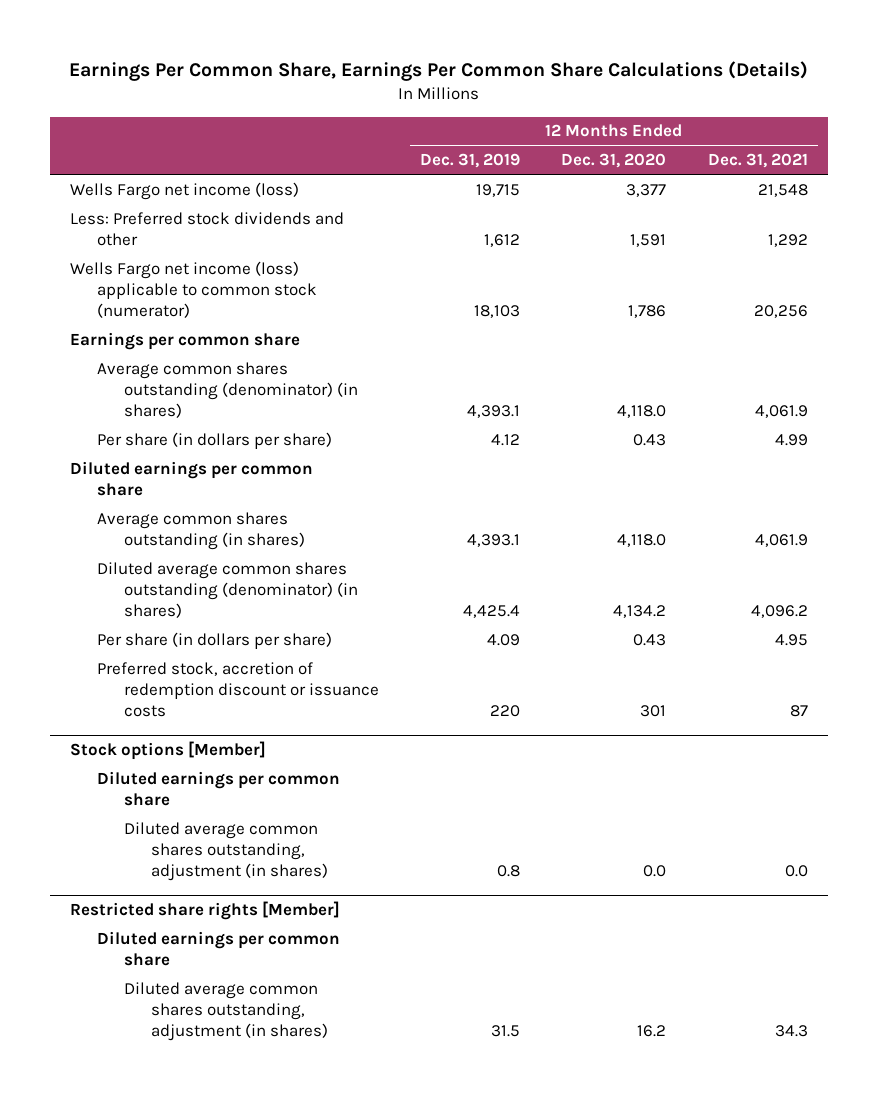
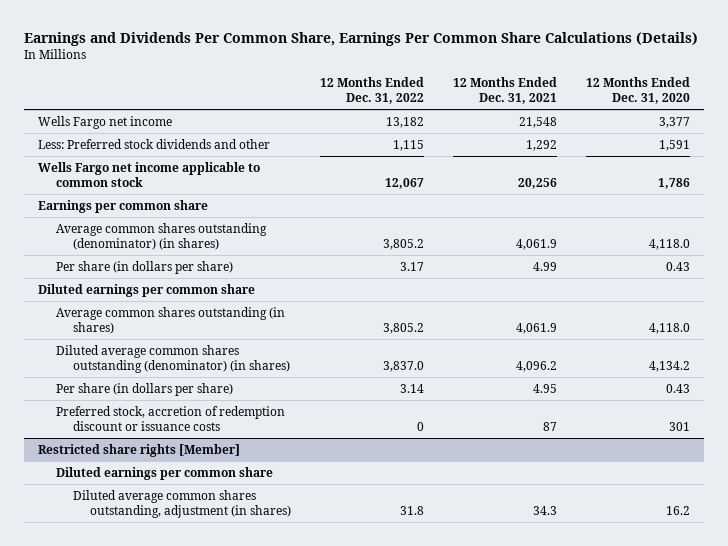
[68,61,808,82] Earnings Per Common Share, Earnings Per Common Share Calculations (Details) -> [23,31,698,46] Earnings and Dividends Per Common Share, Earnings Per Common Share Calculations (Details)
[420,153,521,169] Dec. 31, 2019 -> none
none -> [319,76,424,105] 12 Months Ended Dec. 31, 2022
[70,181,300,200] Wells Fargo net income (loss) -> [38,115,173,129] Wells Fargo net income
[70,260,318,319] Wells Fargo net income (loss) applicable to common stock (numerator) -> [38,161,261,188] Wells Fargo net income applicable to common stock
[70,741,267,761] Stock options [Member] -> none
[97,770,341,806] Diluted earnings per common share -> none
[124,821,328,882] Diluted average common shares outstanding, adjustment (in shares) -> none

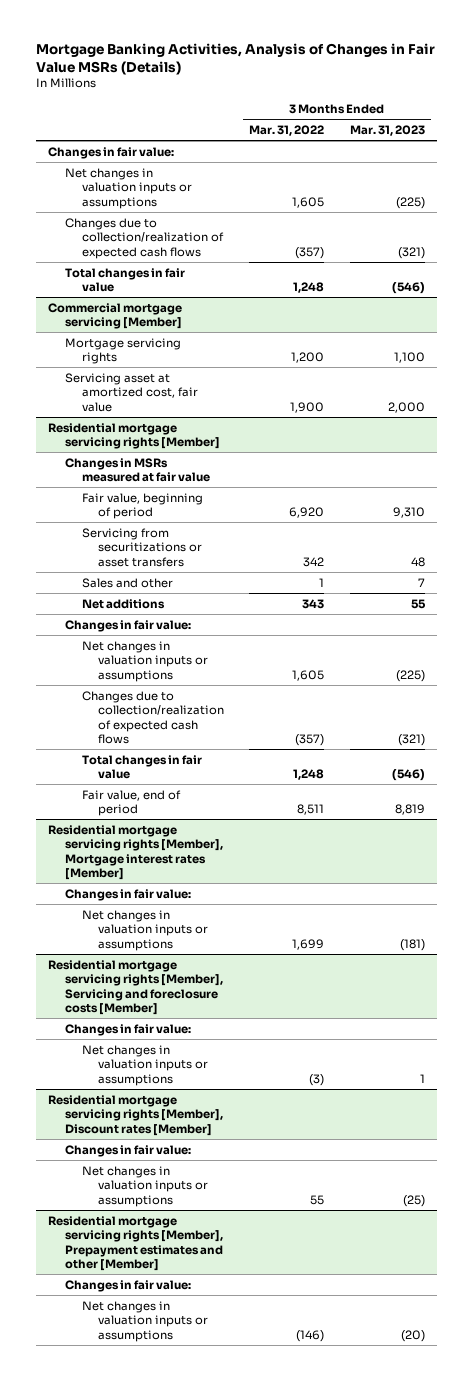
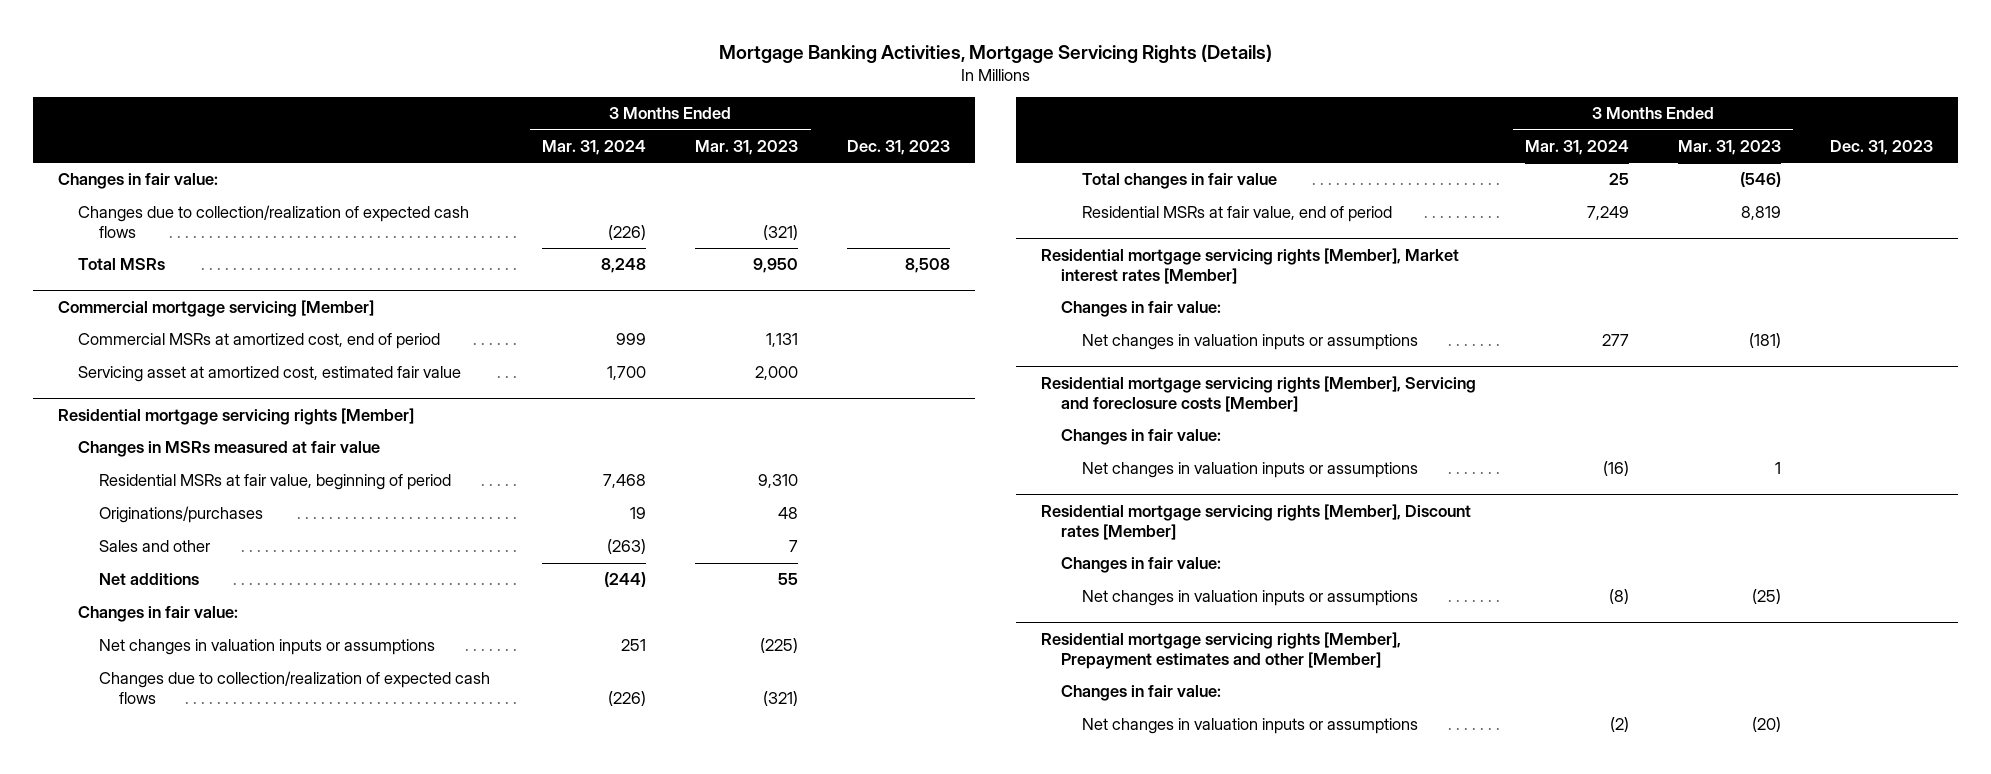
[35,42,435,75] Mortgage Banking Activities, Analysis of Changes in Fair Value MSRs (Details) -> [718,43,1272,63] Mortgage Banking Activities, Mortgage Servicing Rights (Details)
[249,125,325,137] Mar. 31, 2022 -> none
none -> [542,139,647,155] Mar. 31, 2024
none -> [847,139,951,155] Dec. 31, 2023
[65,167,192,209] Net changes in valuation inputs or assumptions -> none
[65,267,186,293] Total changes in fair value -> none
none -> [78,258,166,271] Total MSRs
[65,337,182,365] Mortgage servicing rights -> none
none -> [78,333,441,350] Commercial MSRs at amortized cost, end of period
[65,372,198,412] Servicing asset at amortized cost, fair value -> [78,366,462,383] Servicing asset at amortized cost, estimated fair value
[81,527,203,567] Servicing from securitizations or asset transfers -> none
[81,492,203,520] Fair value, beginning of period -> [98,474,451,491] Residential MSRs at fair value, beginning of period
none -> [98,506,263,524] Originations/purchases
[81,789,181,817] Fair value, end of period -> [1081,206,1392,223] Residential MSRs at fair value, end of period
[48,824,224,881] Residential mortgage servicing rights [Member], Mortgage interest rates [Member] -> [1040,248,1459,284] Residential mortgage servicing rights [Member], Market interest rates [Member]

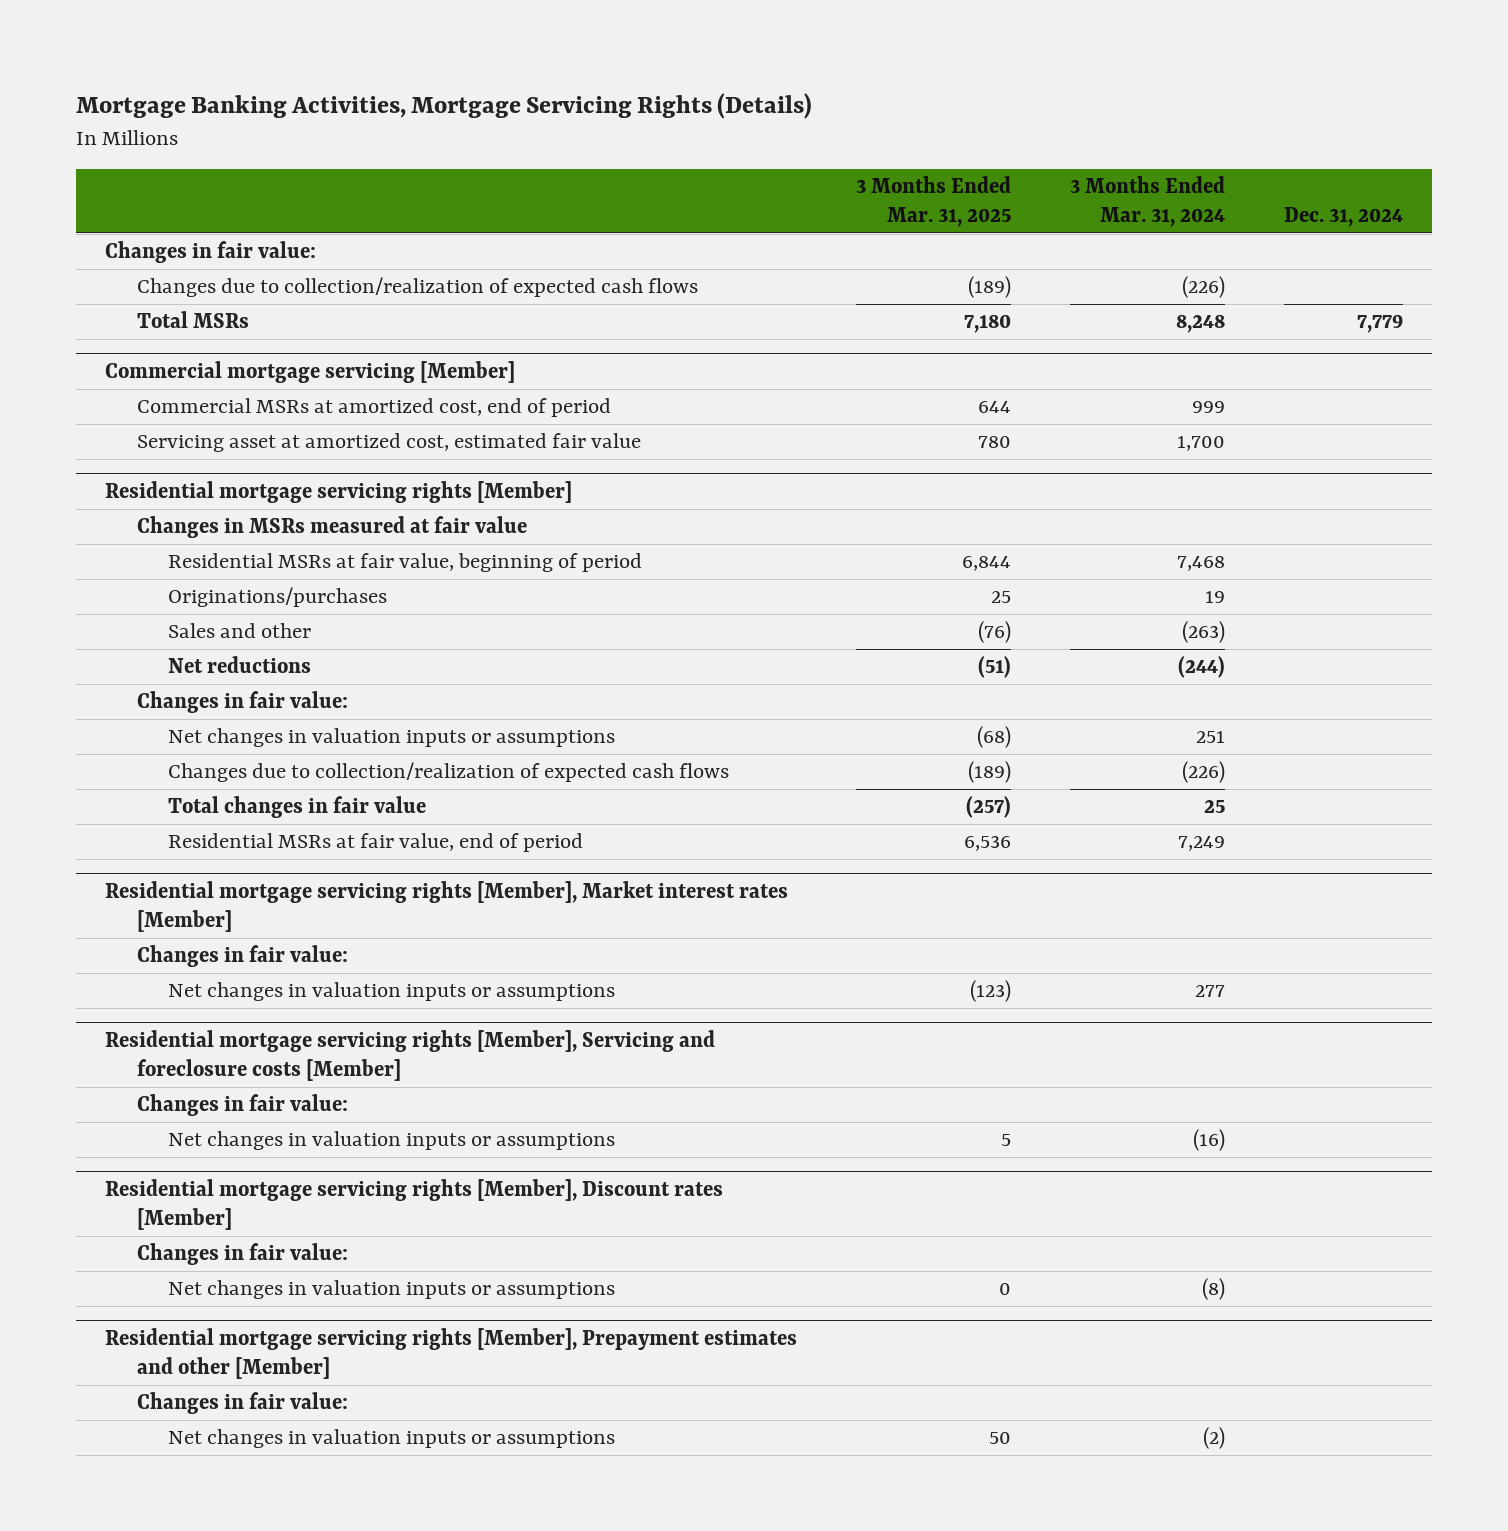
[695,139,799,155] Mar. 31, 2023 -> none
[847,139,951,155] Dec. 31, 2023 -> none
none -> [856,176,1012,228] 3 Months Ended Mar. 31, 2025
none -> [1283,207,1403,228] Dec. 31, 2024
[98,573,199,586] Net additions -> [168,656,312,674] Net reductions

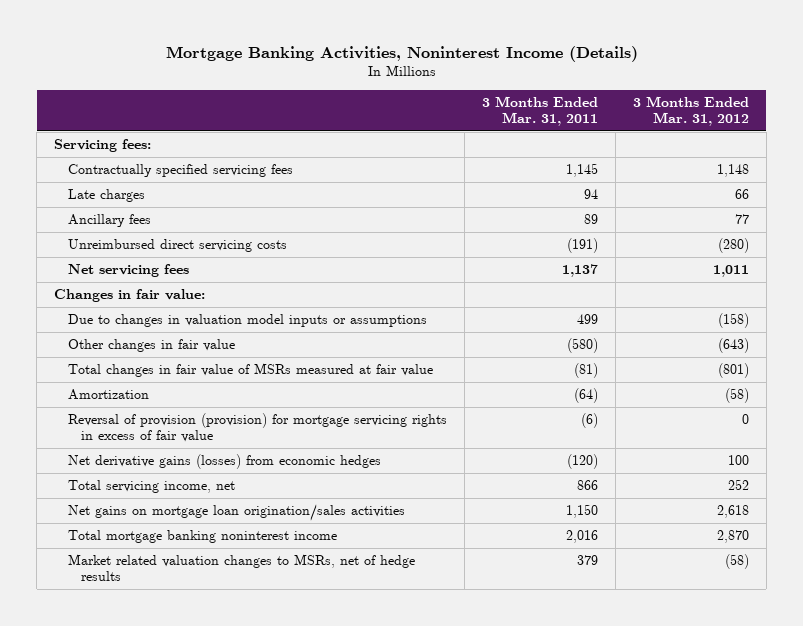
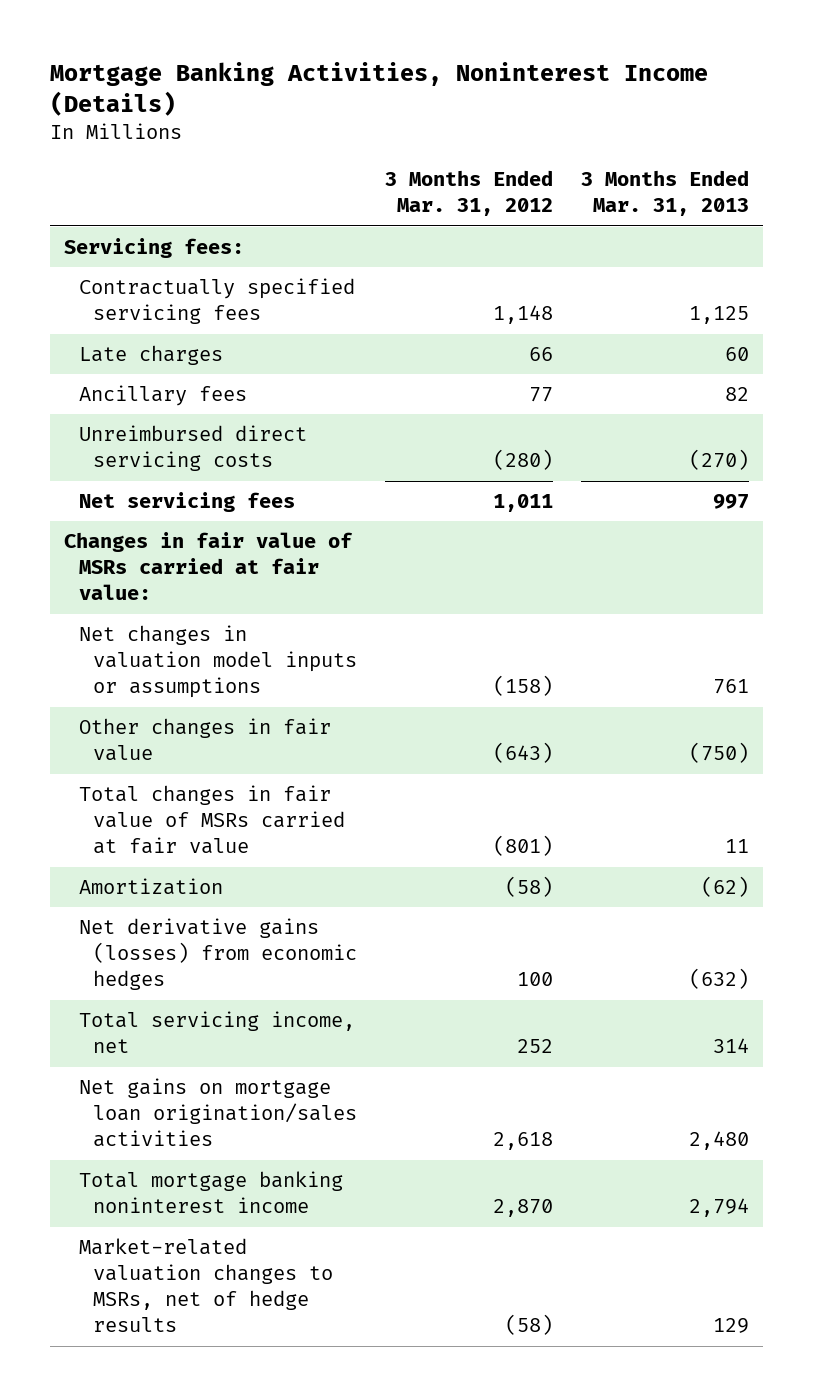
[481,95,598,126] 3 Months Ended Mar. 31, 2011 -> none
none -> [581,170,750,217] 3 Months Ended Mar. 31, 2013
[54,289,206,303] Changes in fair value: -> [63,532,353,601] Changes in fair value of MSRs carried at fair value:
[67,314,427,328] Due to changes in valuation model inputs or assumptions -> [78,625,358,699] Net changes in valuation model inputs or assumptions
[67,363,433,378] Total changes in fair value of MSRs measured at fair value -> [78,785,346,855] Total changes in fair value of MSRs carried at fair value
[67,413,447,443] Reversal of provision (provision) for mortgage servicing rights in excess of fair value -> none
[67,554,415,582] Market related valuation changes to MSRs, net of hedge results -> [78,1238,334,1333] Market-related valuation changes to MSRs, net of hedge results

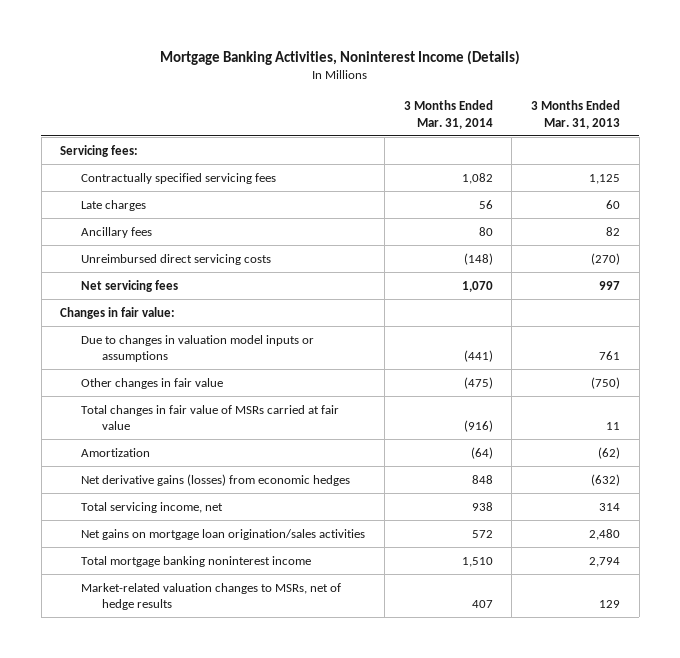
[385,170,554,217] 3 Months Ended Mar. 31, 2012 -> none
none -> [403,100,493,129] 3 Months Ended Mar. 31, 2014
[63,532,353,601] Changes in fair value of MSRs carried at fair value: -> [60,306,176,319] Changes in fair value:
[78,625,358,699] Net changes in valuation model inputs or assumptions -> [81,334,315,363] Due to changes in valuation model inputs or assumptions

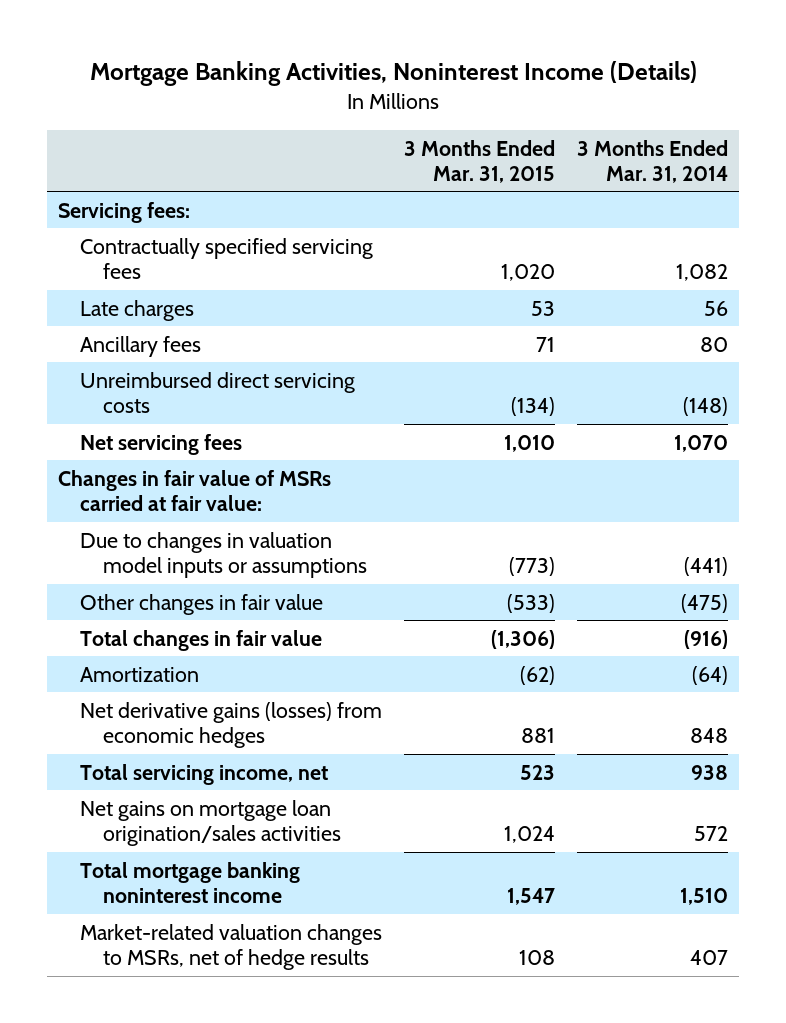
[531,100,621,129] 3 Months Ended Mar. 31, 2013 -> none
none -> [404,139,556,183] 3 Months Ended Mar. 31, 2015
[60,306,176,319] Changes in fair value: -> [57,469,331,511] Changes in fair value of MSRs carried at fair value:
[81,404,340,431] Total changes in fair value of MSRs carried at fair value -> [80,629,323,651] Total changes in fair value

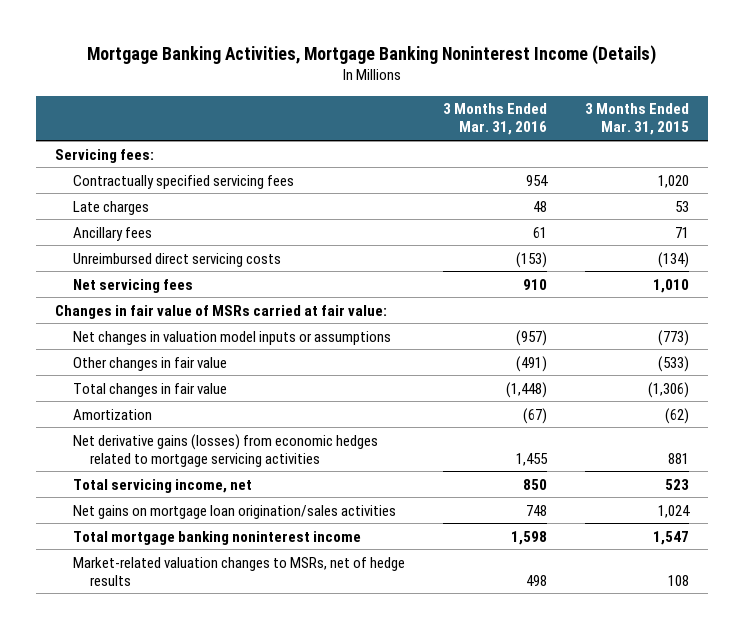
[89,60,697,86] Mortgage Banking Activities, Noninterest Income (Details) -> [87,44,657,65] Mortgage Banking Activities, Mortgage Banking Noninterest Income (Details)
[576,139,728,183] 3 Months Ended Mar. 31, 2014 -> none
none -> [443,103,548,136] 3 Months Ended Mar. 31, 2016
[80,531,368,578] Due to changes in valuation model inputs or assumptions -> [72,330,391,345] Net changes in valuation model inputs or assumptions
[80,701,383,748] Net derivative gains (losses) from economic hedges -> [72,433,378,467] Net derivative gains (losses) from economic hedges related to mortgage servicing activities

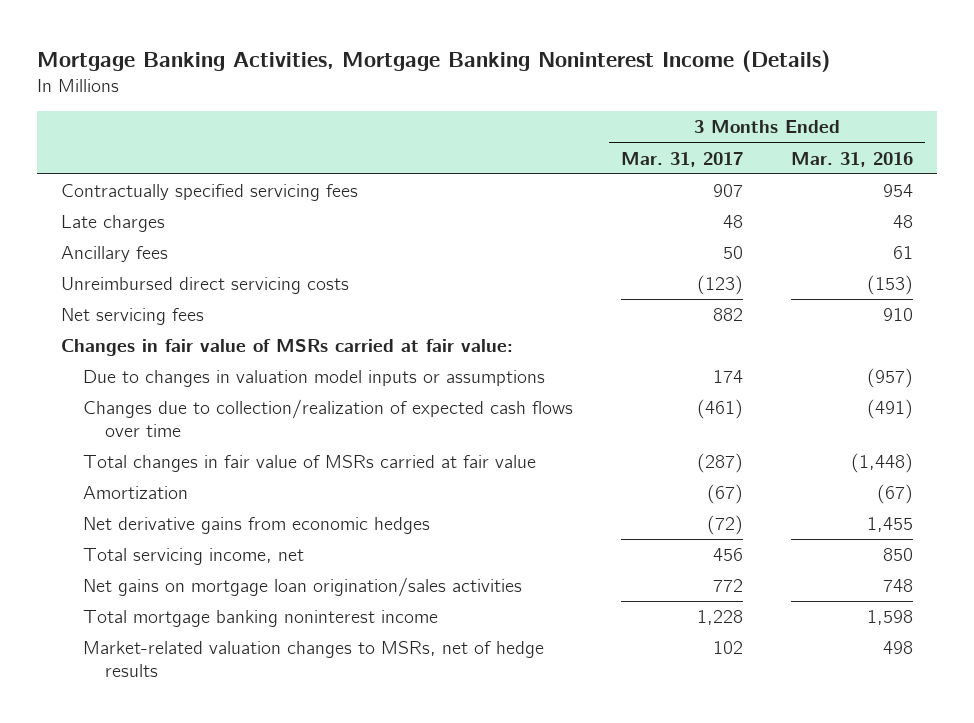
[585,103,690,136] 3 Months Ended Mar. 31, 2015 -> none
none -> [621,151,744,167] Mar. 31, 2017
[55,148,155,163] Servicing fees: -> none
[72,330,391,345] Net changes in valuation model inputs or assumptions -> [83,370,546,388] Due to changes in valuation model inputs or assumptions
[72,356,227,371] Other changes in fair value -> [83,399,574,438] Changes due to collection/realization of expected cash flows over time
[72,382,227,397] Total changes in fair value -> [83,455,537,473] Total changes in fair value of MSRs carried at fair value
[72,433,378,467] Net derivative gains (losses) from economic hedges related to mortgage servicing activities -> [83,517,431,535] Net derivative gains from economic hedges

